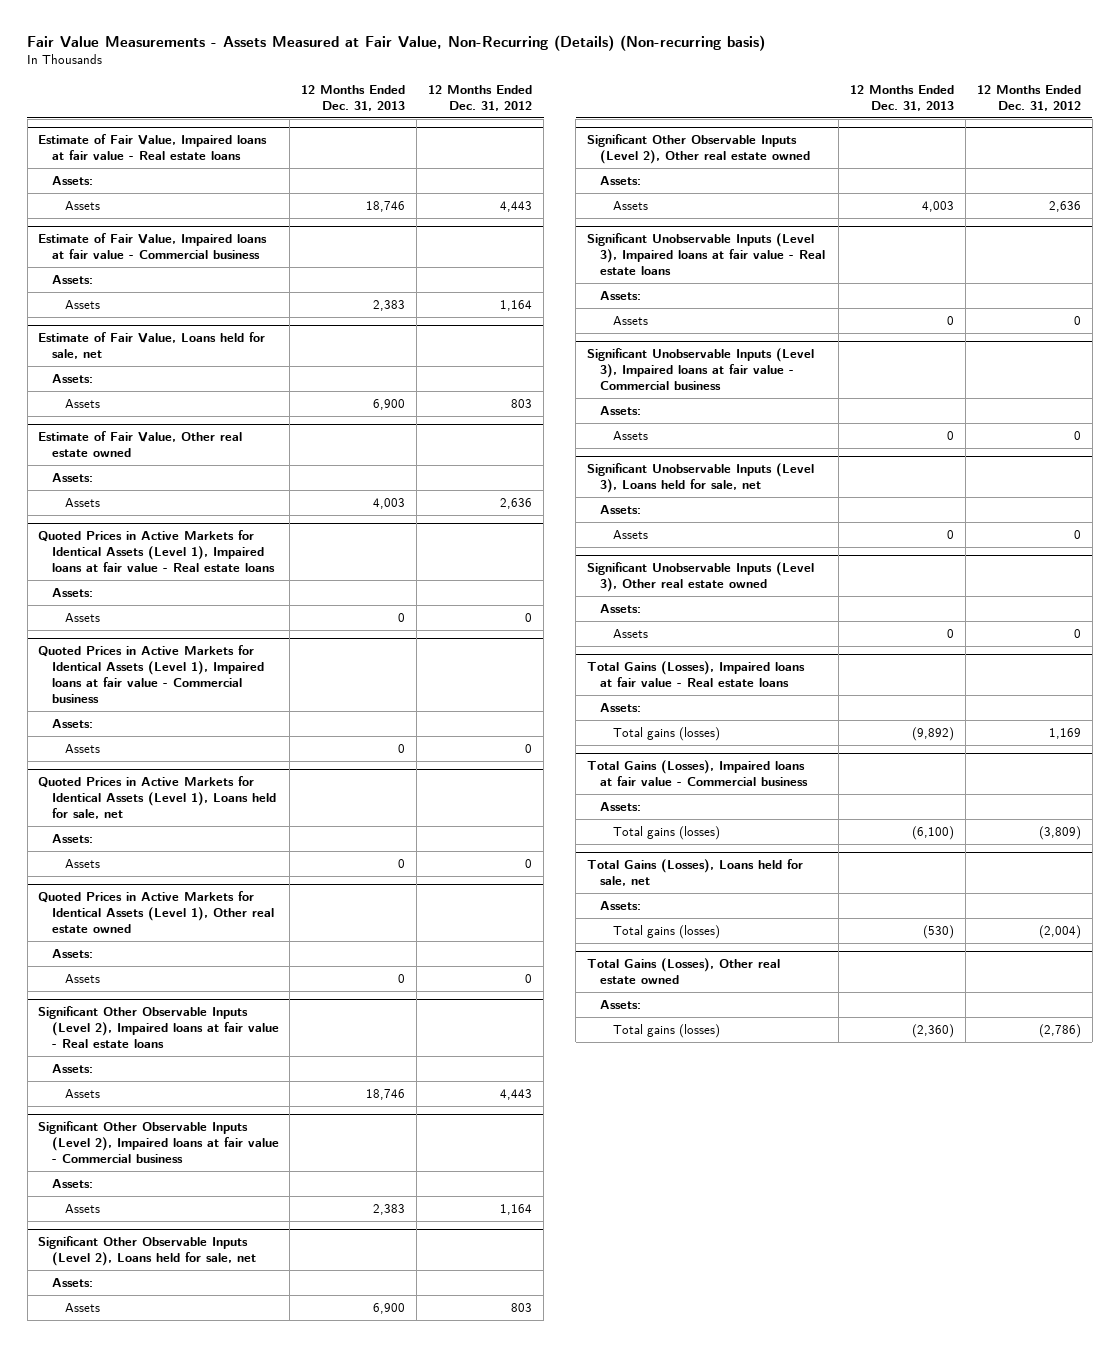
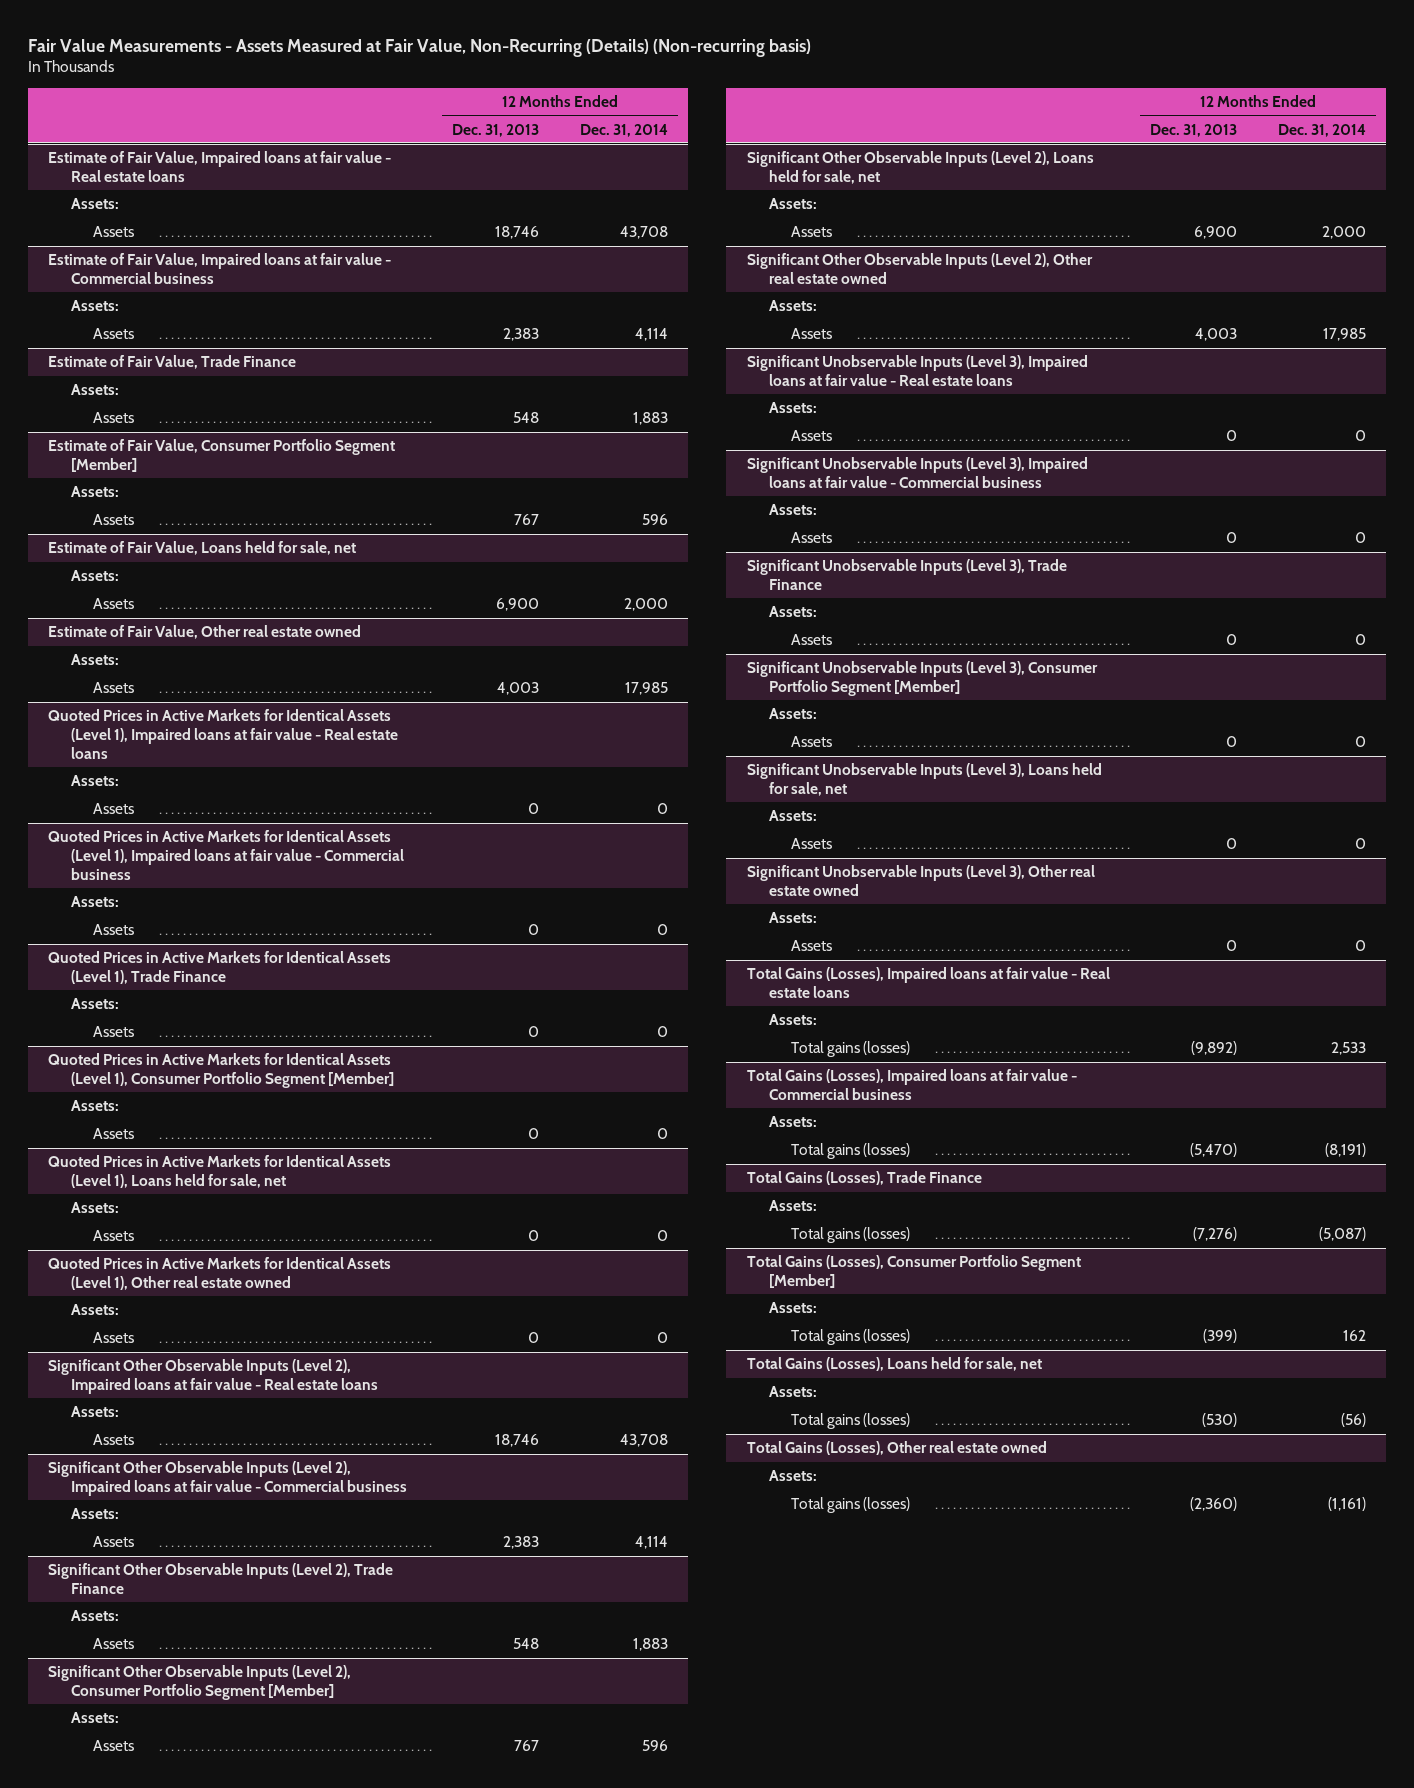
[428,84,533,111] 12 Months Ended Dec. 31, 2012 -> none
none -> [579,123,668,137] Dec. 31, 2014
none -> [48,355,297,370] Estimate of Fair Value, Trade Finance
none -> [70,384,119,396] Assets:
none -> [92,412,134,424] Assets
none -> [48,439,396,473] Estimate of Fair Value, Consumer Portfolio Segment [Member]
none -> [70,486,119,498] Assets:
none -> [92,514,134,526] Assets
none -> [48,951,392,985] Quoted Prices in Active Markets for Identical Assets (Level 1), Trade Finance
none -> [70,998,119,1010] Assets:
none -> [92,1026,134,1038] Assets
none -> [48,1053,394,1089] Quoted Prices in Active Markets for Identical Assets (Level 1), Consumer Portfolio Segment [Member]
none -> [70,1100,119,1112] Assets:
none -> [92,1128,134,1140] Assets
none -> [48,1563,394,1595] Significant Other Observable Inputs (Level 2), Trade Finance
none -> [70,1610,119,1622] Assets:
none -> [92,1638,134,1650] Assets
none -> [48,1665,352,1701] Significant Other Observable Inputs (Level 2), Consumer Portfolio Segment [Member]
none -> [70,1712,119,1724] Assets:
none -> [92,1740,134,1752] Assets
none -> [746,559,1067,591] Significant Unobservable Inputs (Level 3), Trade Finance
none -> [768,606,817,618] Assets:
none -> [791,634,833,646] Assets
none -> [746,661,1098,697] Significant Unobservable Inputs (Level 3), Consumer Portfolio Segment [Member]
none -> [768,708,817,720] Assets:
none -> [791,736,833,748] Assets
[911,825,954,840] (6,100) -> [1190,1143,1238,1158] (5,470)
none -> [746,1171,982,1186] Total Gains (Losses), Trade Finance
none -> [768,1200,817,1212] Assets:
none -> [791,1227,911,1244] Total gains (losses)
none -> [746,1255,1081,1289] Total Gains (Losses), Consumer Portfolio Segment [Member]
none -> [768,1302,817,1314] Assets:
none -> [791,1329,911,1346] Total gains (losses)

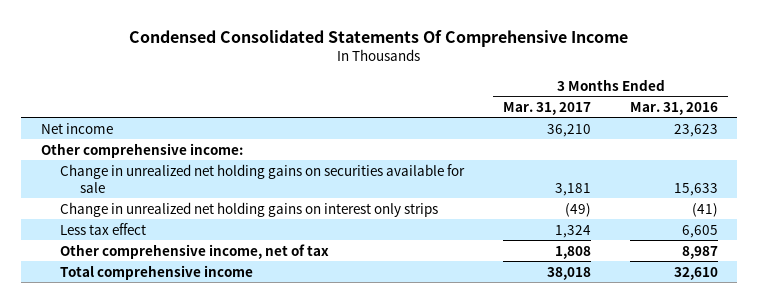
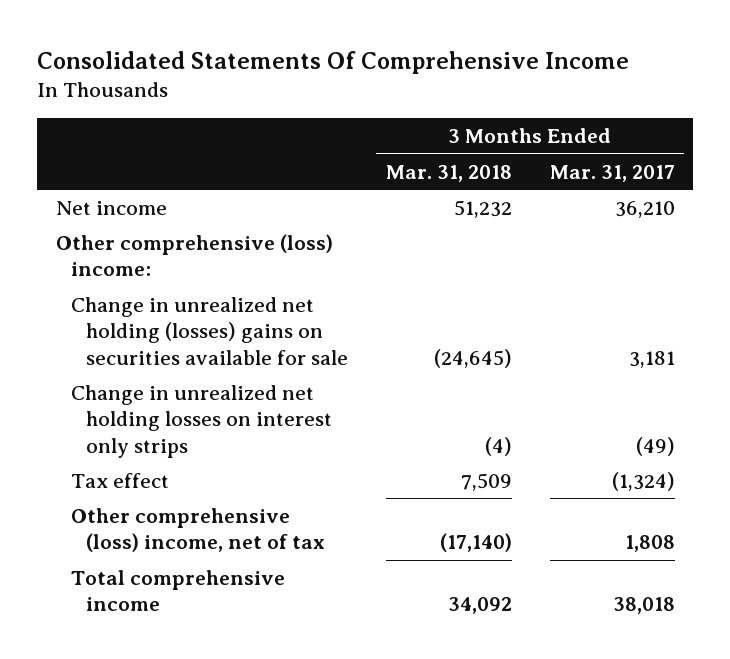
[129,29,629,47] Condensed Consolidated Statements Of Comprehensive Income -> [36,51,629,75] Consolidated Statements Of Comprehensive Income
[629,101,718,115] Mar. 31, 2016 -> none
none -> [385,164,512,182] Mar. 31, 2018
[40,142,243,158] Other comprehensive income: -> [55,233,333,277] Other comprehensive (loss) income:
[60,163,466,193] Change in unrealized net holding gains on securities available for sale -> [70,296,349,365] Change in unrealized net holding (losses) gains on securities available for sale
[60,201,439,217] Change in unrealized net holding gains on interest only strips -> [70,384,333,458] Change in unrealized net holding losses on interest only strips
[60,222,147,235] Less tax effect -> [70,472,169,488] Tax effect
[555,224,592,238] 1,324 -> [611,471,675,491] (1,324)
[60,243,330,259] Other comprehensive income, net of tax -> [70,507,326,553] Other comprehensive (loss) income, net of tax

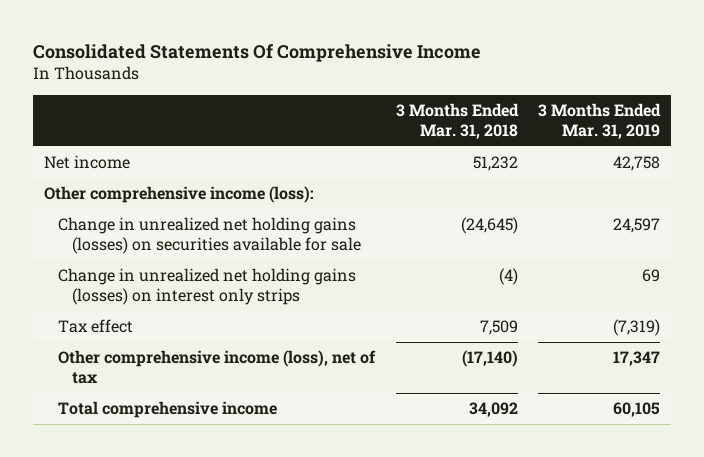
[549,164,675,182] Mar. 31, 2017 -> none
none -> [538,103,662,140] 3 Months Ended Mar. 31, 2019
[55,233,333,277] Other comprehensive (loss) income: -> [43,186,314,204] Other comprehensive income (loss):
[70,296,349,365] Change in unrealized net holding (losses) gains on securities available for sale -> [57,217,362,255] Change in unrealized net holding gains (losses) on securities available for sale
[70,384,333,458] Change in unrealized net holding losses on interest only strips -> [57,268,356,306] Change in unrealized net holding gains (losses) on interest only strips
[70,507,326,553] Other comprehensive (loss) income, net of tax -> [57,350,376,385] Other comprehensive income (loss), net of tax

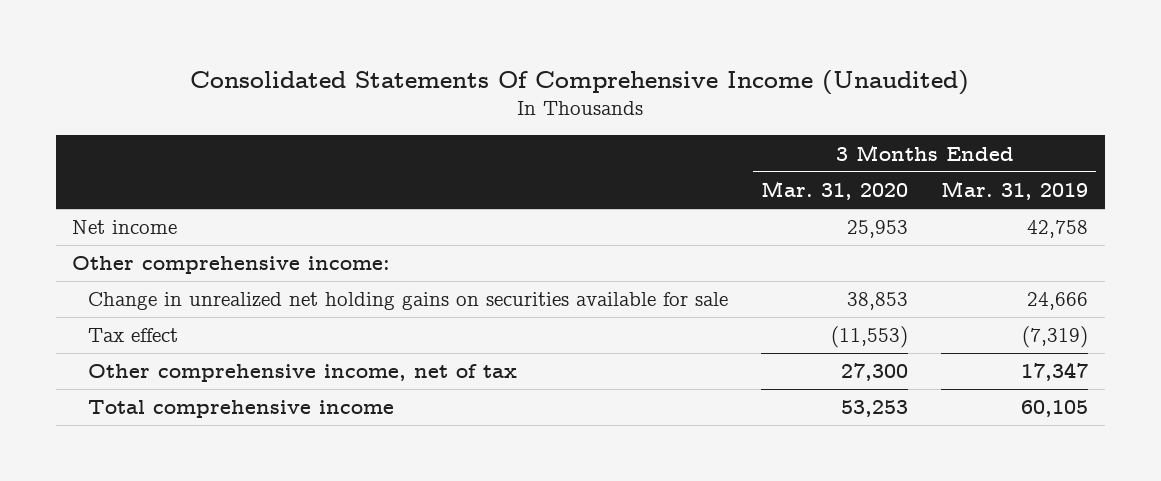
[33,43,482,62] Consolidated Statements Of Comprehensive Income -> [190,69,970,95] Consolidated Statements Of Comprehensive Income (Unaudited)
[395,103,519,140] 3 Months Ended Mar. 31, 2018 -> none
none -> [761,181,909,201] Mar. 31, 2020
[57,268,356,306] Change in unrealized net holding gains (losses) on interest only strips -> none
[43,186,314,204] Other comprehensive income (loss): -> [72,256,391,275] Other comprehensive income:
[57,217,362,255] Change in unrealized net holding gains (losses) on securities available for sale -> [88,292,729,311] Change in unrealized net holding gains on securities available for sale
[613,218,661,234] 24,597 -> [1027,292,1089,311] 24,666
[57,350,376,385] Other comprehensive income (loss), net of tax -> [88,364,518,383] Other comprehensive income, net of tax

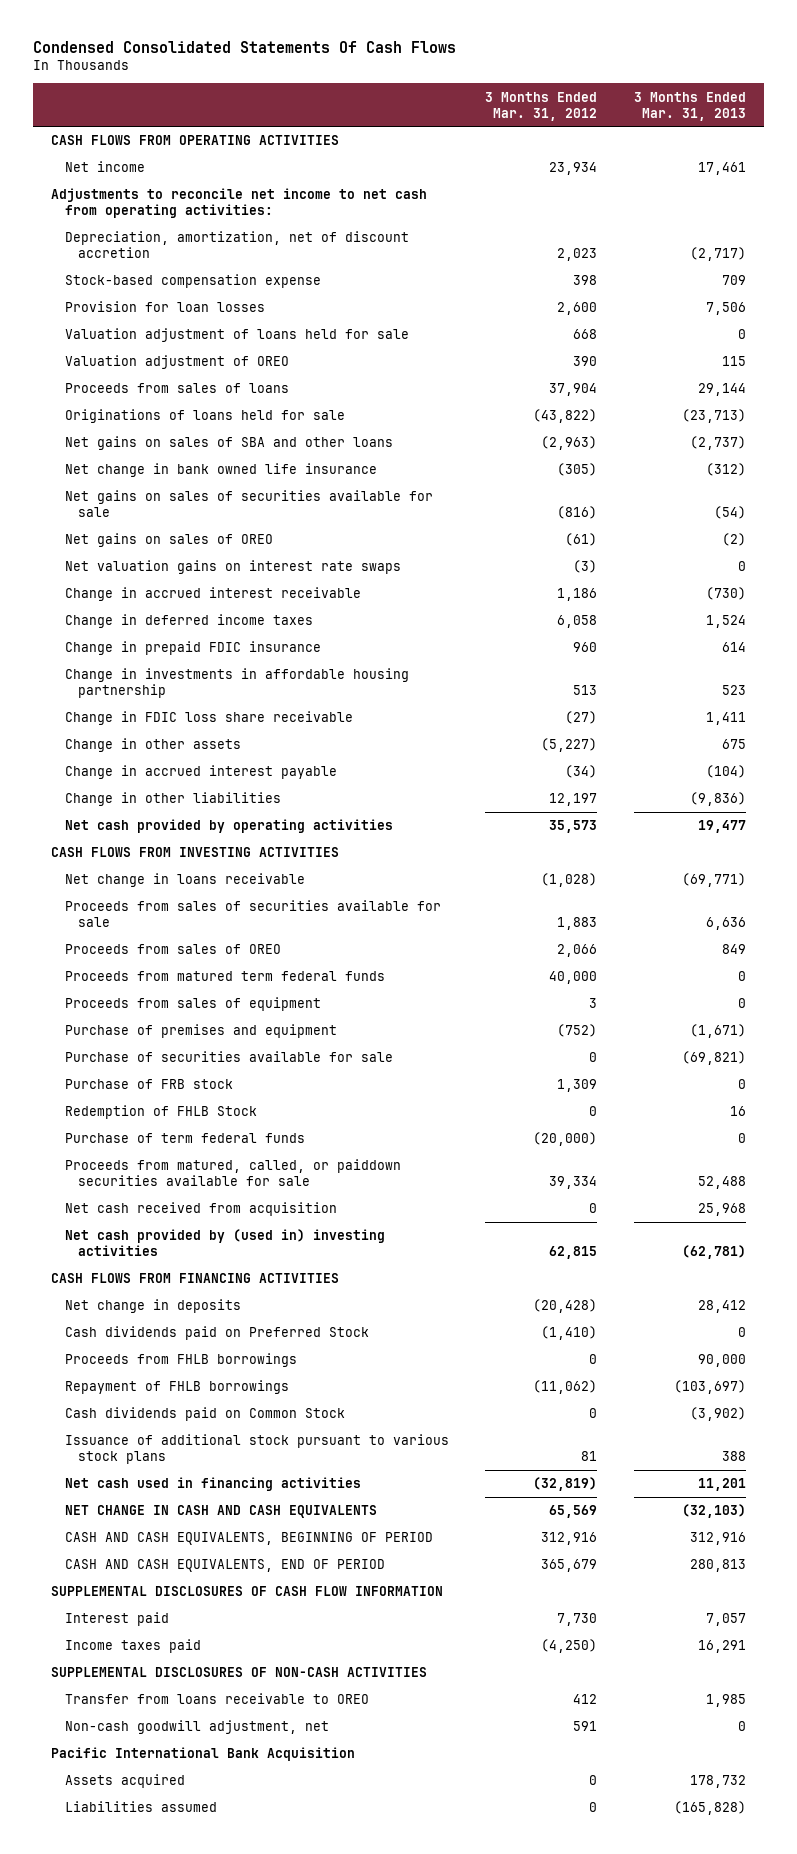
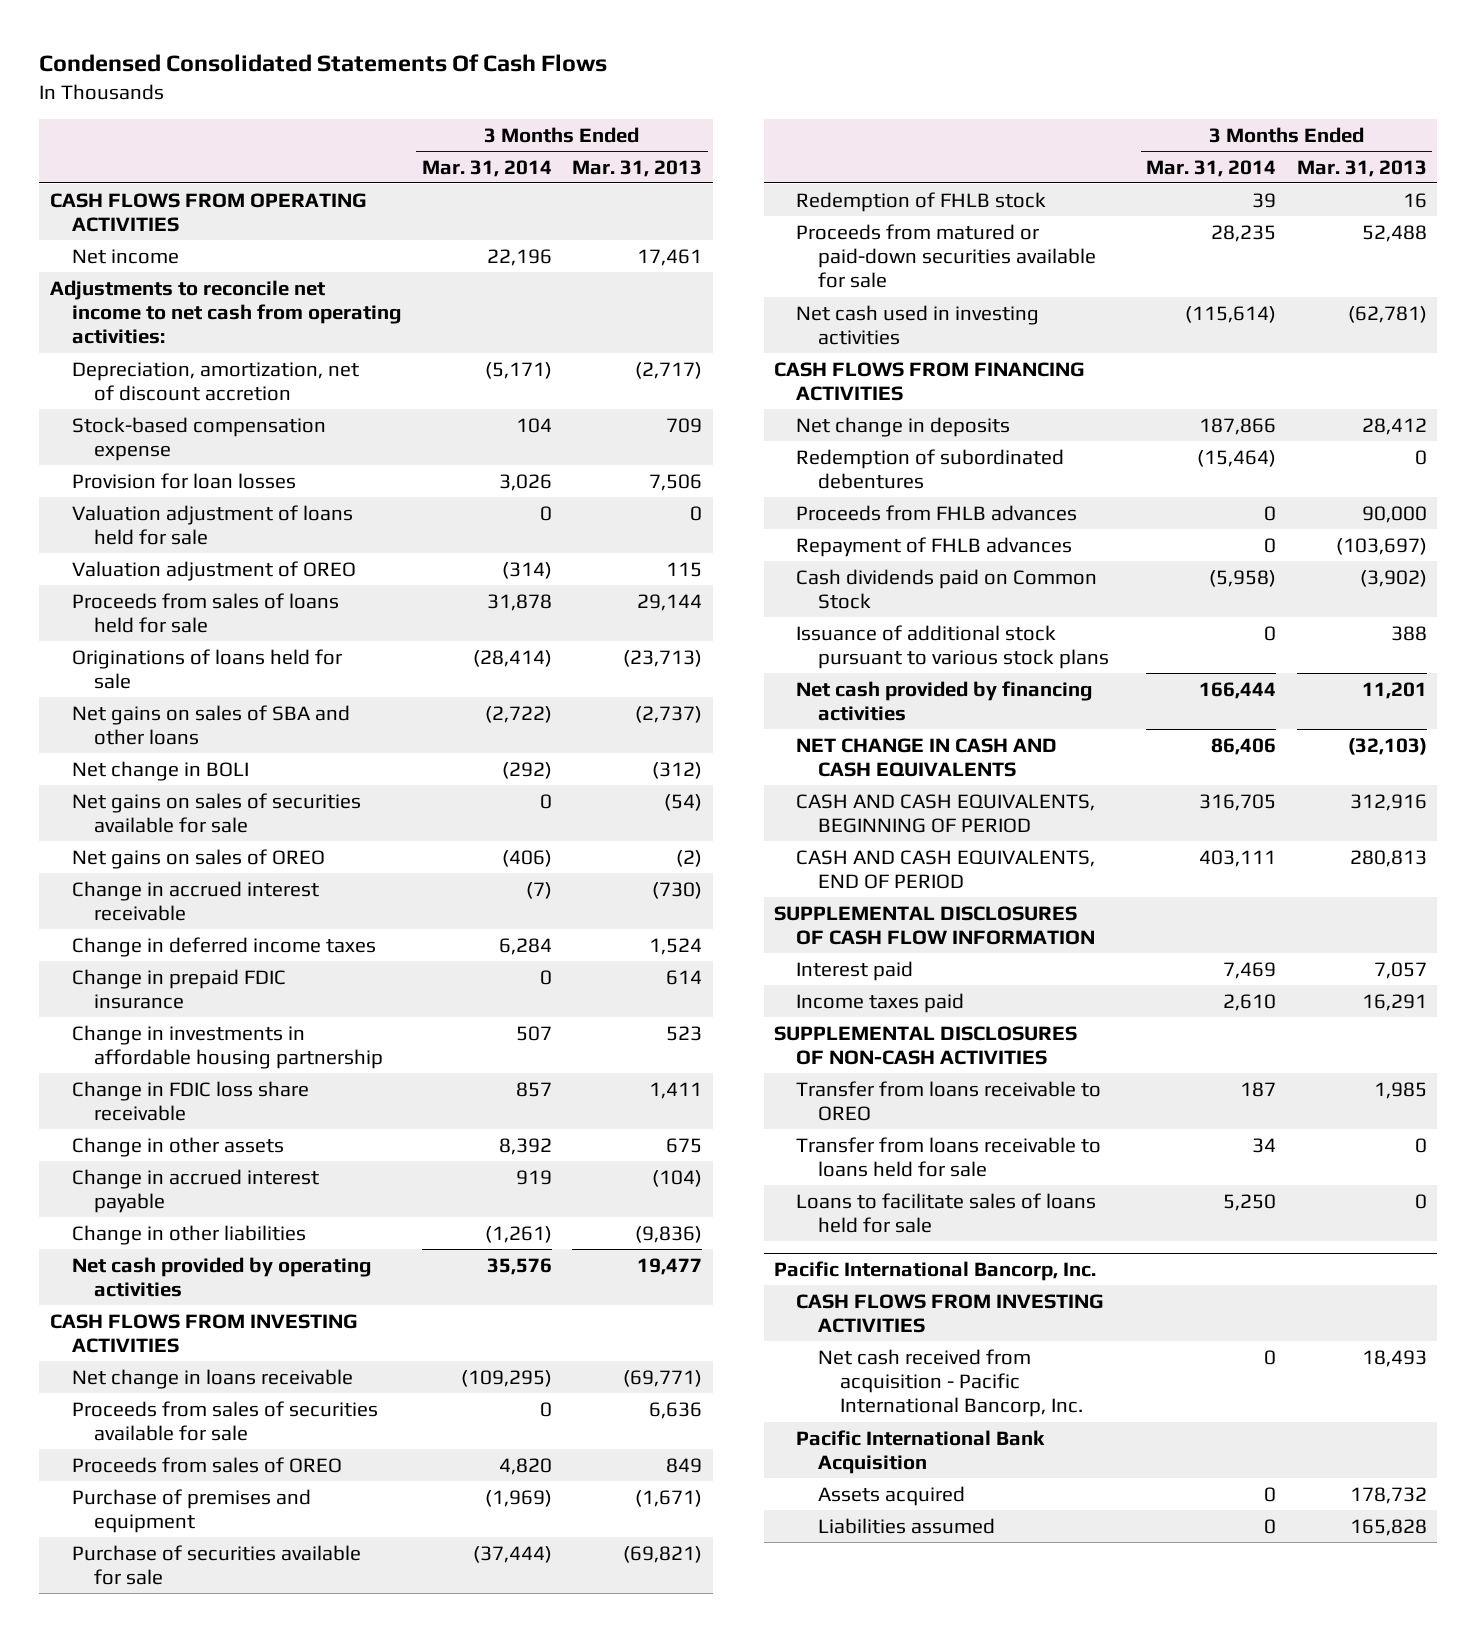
[485,91,598,121] 3 Months Ended Mar. 31, 2012 -> none
none -> [421,159,552,177] Mar. 31, 2014
[64,383,289,394] Proceeds from sales of loans -> [71,592,339,633] Proceeds from sales of loans held for sale
[64,463,377,478] Net change in bank owned life insurance -> [71,760,249,781] Net change in BOLI
[64,560,401,575] Net valuation gains on interest rate swaps -> none
[64,971,385,982] Proceeds from matured term federal funds -> none
[64,997,321,1012] Proceeds from sales of equipment -> none
[64,1079,233,1090] Purchase of FRB stock -> none
[64,1133,305,1144] Purchase of term federal funds -> none
[64,1202,337,1217] Net cash received from acquisition -> none
[64,1105,257,1120] Redemption of FHLB Stock -> [796,191,1047,212] Redemption of FHLB stock
[64,1159,401,1187] Proceeds from matured, called, or paiddown securities available for sale -> [796,223,1097,289] Proceeds from matured or paid-down securities available for sale
[64,1229,385,1257] Net cash provided by (used in) investing activities -> [796,304,1040,345] Net cash used in investing activities
[64,1326,369,1341] Cash dividends paid on Preferred Stock -> none
none -> [796,448,1065,489] Redemption of subordinated debentures
[64,1353,297,1368] Proceeds from FHLB borrowings -> [796,504,1078,521] Proceeds from FHLB advances
[64,1380,289,1395] Repayment of FHLB borrowings -> [796,536,1073,557] Repayment of FHLB advances
[64,1477,361,1492] Net cash used in financing activities -> [796,680,1093,721] Net cash provided by financing activities
[64,1720,329,1735] Non-cash goodwill adjustment, net -> none
none -> [796,1136,1102,1177] Transfer from loans receivable to loans held for sale
none -> [796,1192,1097,1233] Loans to facilitate sales of loans held for sale
none -> [774,1260,1097,1281] Pacific International Bancorp, Inc.
none -> [796,1293,1104,1333] CASH FLOWS FROM INVESTING ACTIVITIES
none -> [818,1348,1084,1418] Net cash received from acquisition - Pacific International Bancorp, Inc.
[673,1801,746,1816] (165,828) -> [1350,1518,1428,1536] 165,828

